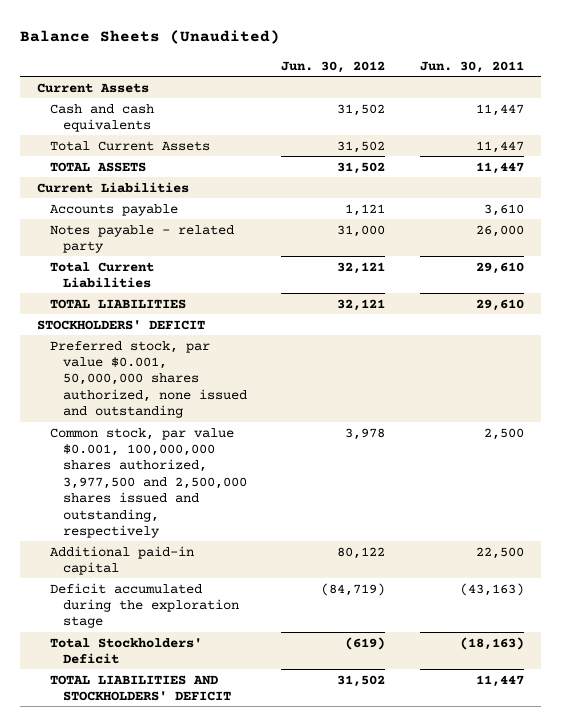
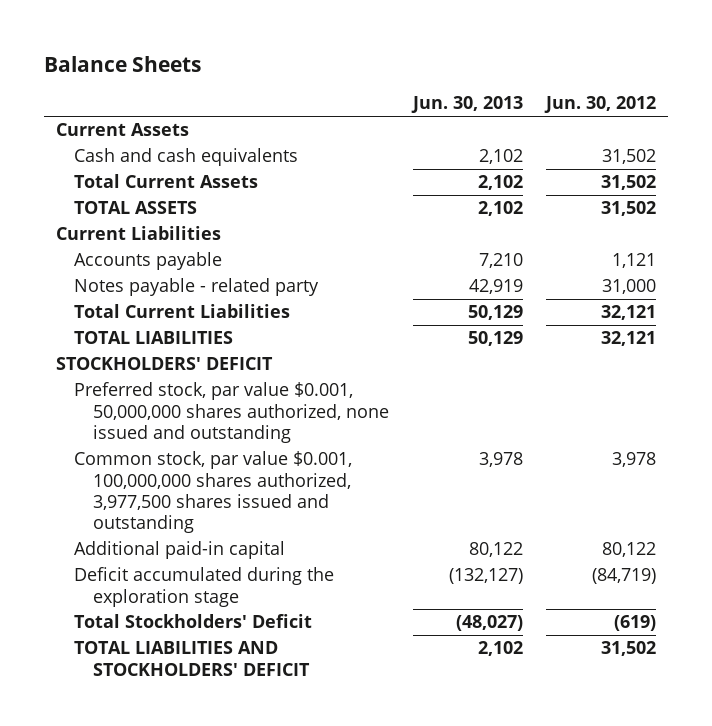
[19,30,280,45] Balance Sheets (Unaudited) -> [44,55,202,72] Balance Sheets
[419,60,524,73] Jun. 30, 2011 -> none
none -> [410,96,523,114] Jun. 30, 2013
[49,427,247,538] Common stock, par value $0.001, 100,000,000 shares authorized, 3,977,500 and 2,500,000 shares issued and outstanding, respectively -> [74,451,353,534] Common stock, par value $0.001, 100,000,000 shares authorized, 3,977,500 shares issued and outstanding

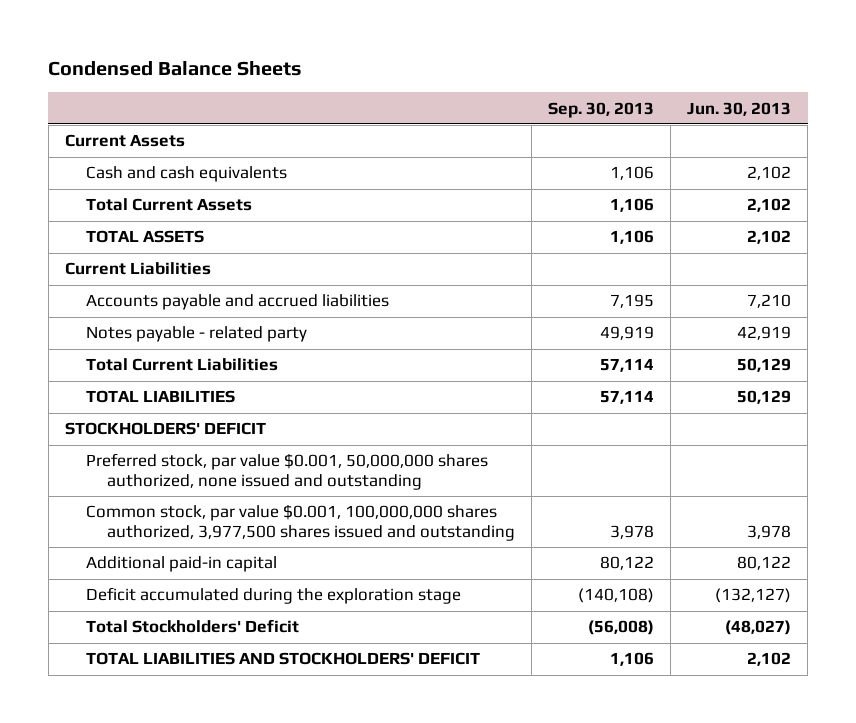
[44,55,202,72] Balance Sheets -> [48,61,303,77] Condensed Balance Sheets
[544,96,657,114] Jun. 30, 2012 -> none
none -> [548,101,655,118] Sep. 30, 2013
[74,252,223,271] Accounts payable -> [86,294,390,311] Accounts payable and accrued liabilities

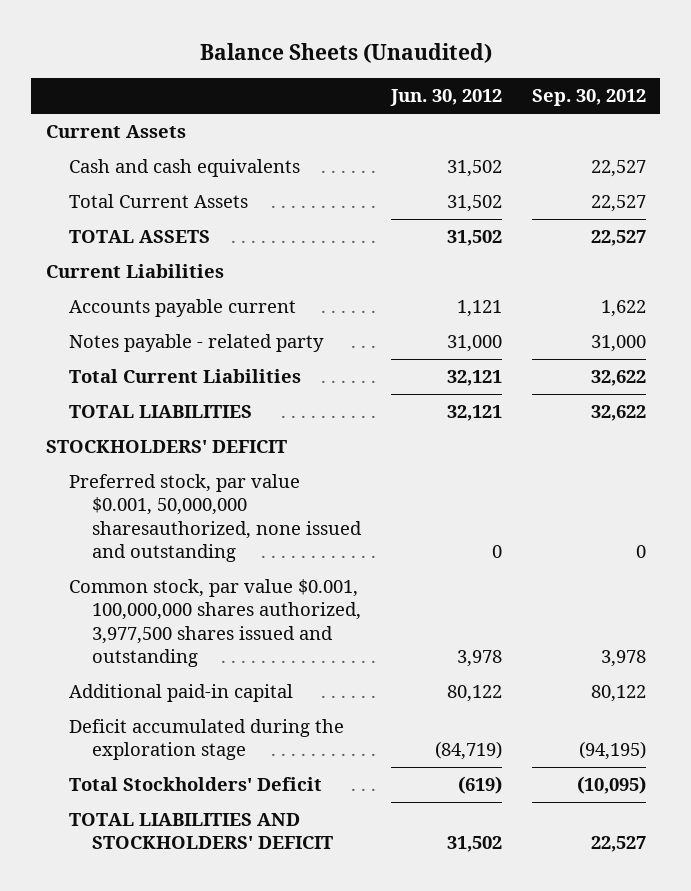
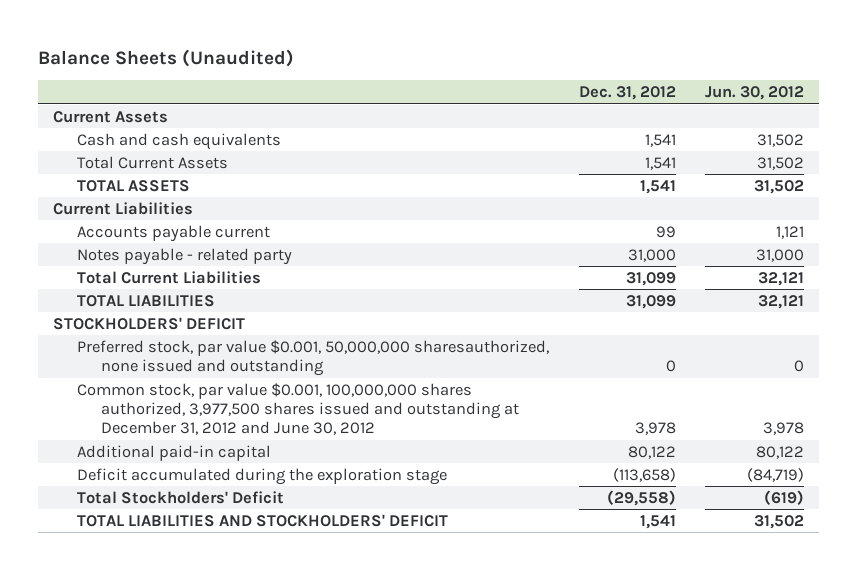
[531,89,646,107] Sep. 30, 2012 -> none
none -> [578,86,676,101] Dec. 31, 2012
[69,579,362,667] Common stock, par value $0.001, 100,000,000 shares authorized, 3,977,500 shares issued and outstanding -> [77,382,520,436] Common stock, par value $0.001, 100,000,000 shares authorized, 3,977,500 shares issued and outstanding at December 31, 2012 and June 30, 2012

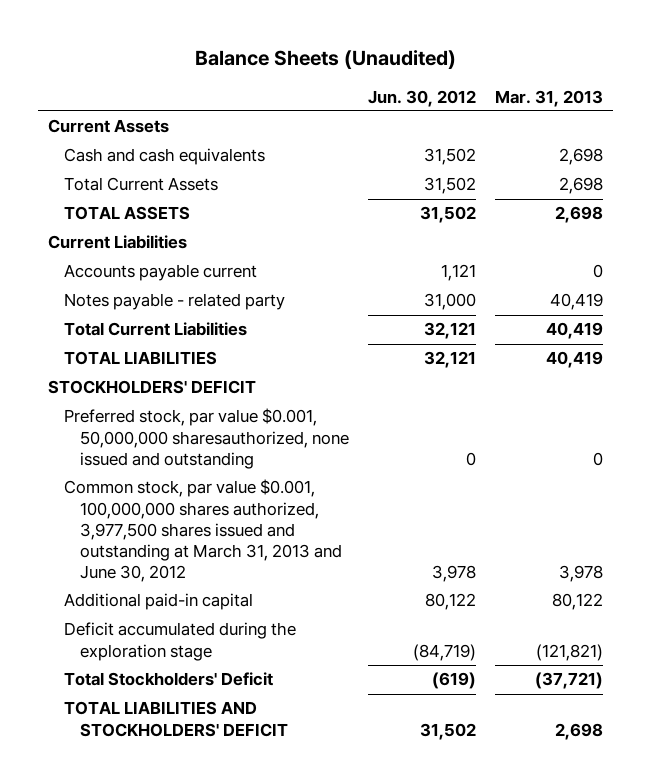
[578,86,676,101] Dec. 31, 2012 -> none
none -> [495,89,604,107] Mar. 31, 2013
[77,382,520,436] Common stock, par value $0.001, 100,000,000 shares authorized, 3,977,500 shares issued and outstanding at December 31, 2012 and June 30, 2012 -> [64,479,343,583] Common stock, par value $0.001, 100,000,000 shares authorized, 3,977,500 shares issued and outstanding at March 31, 2013 and June 30, 2012

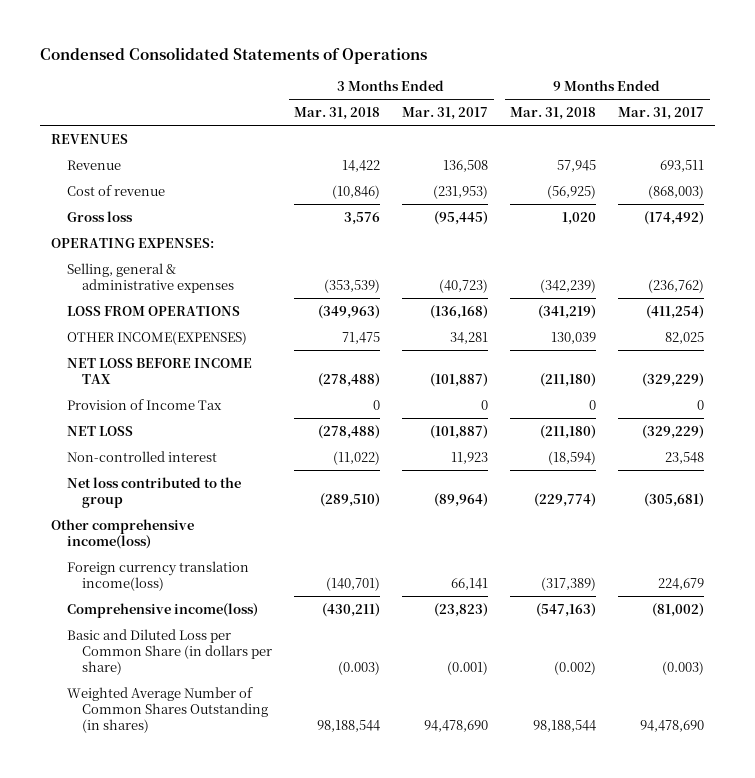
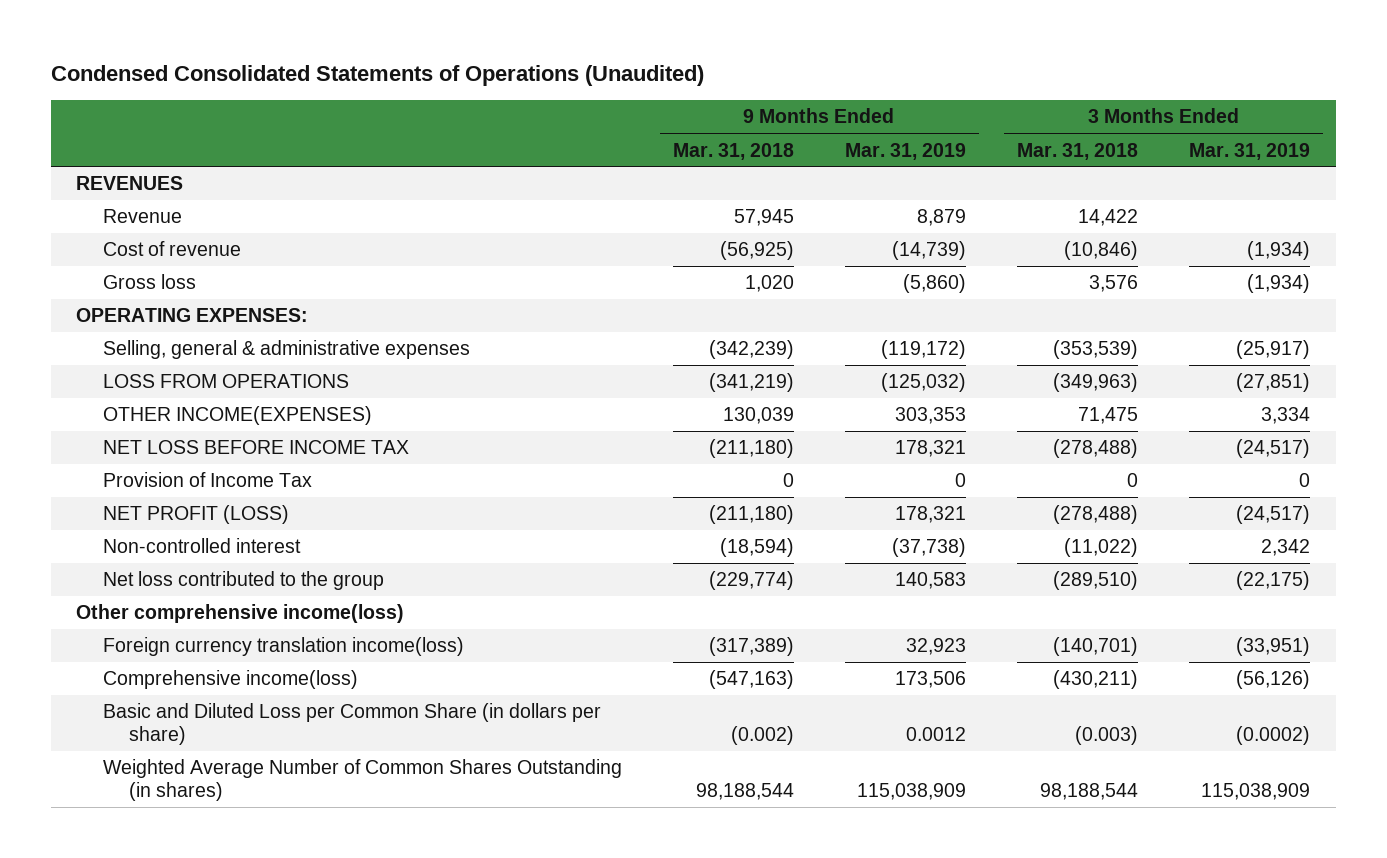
[39,47,427,65] Condensed Consolidated Statements of Operations -> [50,64,704,86] Condensed Consolidated Statements of Operations (Unaudited)
[402,107,489,121] Mar. 31, 2017 -> none
[618,107,705,121] Mar. 31, 2017 -> none
none -> [844,142,966,160] Mar. 31, 2019
none -> [1189,142,1311,160] Mar. 31, 2019
[66,425,133,436] NET LOSS -> [102,505,289,525] NET PROFIT (LOSS)

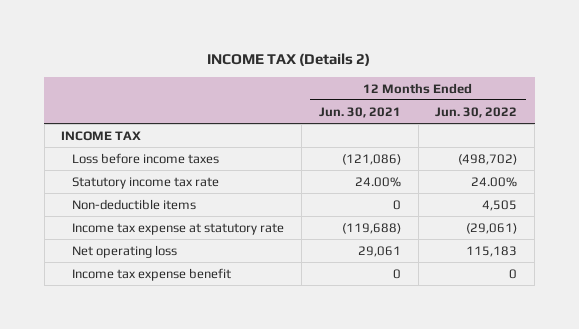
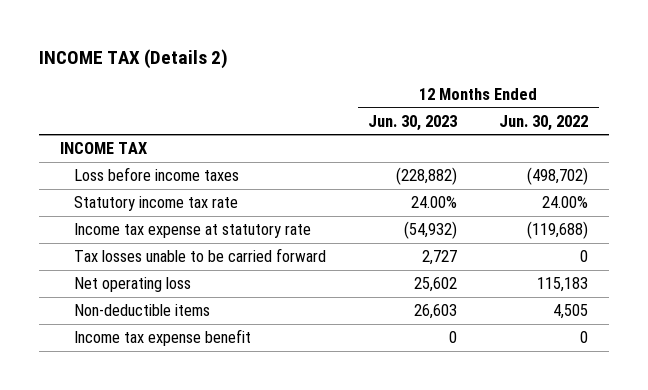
[318,106,401,118] Jun. 30, 2021 -> none
none -> [368,114,458,131] Jun. 30, 2023
[466,222,518,234] (29,061) -> [527,221,589,240] (119,688)
none -> [73,248,326,263] Tax losses unable to be carried forward
[72,198,197,210] Non-deductible items -> [73,304,210,317] Non-deductible items

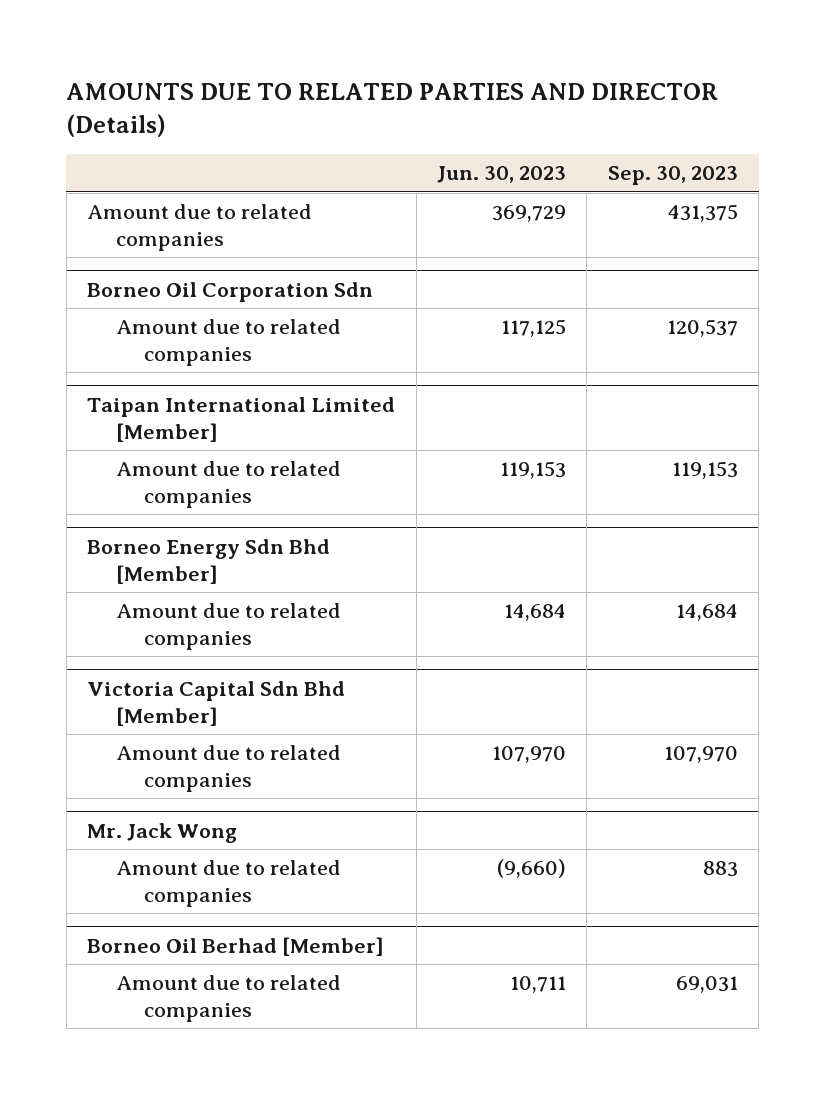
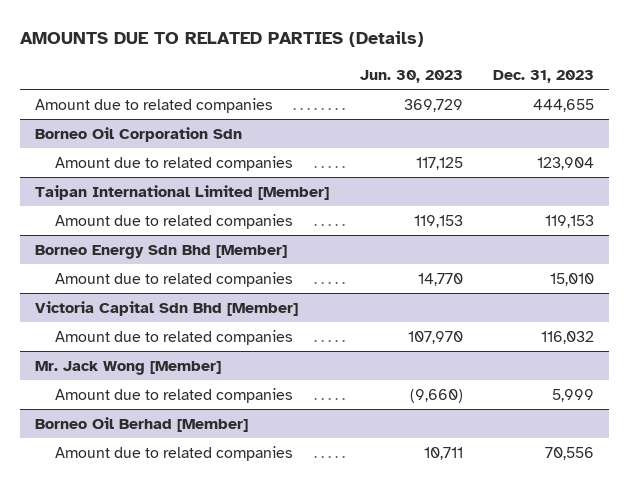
[66,82,719,137] AMOUNTS DUE TO RELATED PARTIES AND DIRECTOR (Details) -> [20,31,425,48] AMOUNTS DUE TO RELATED PARTIES (Details)
[607,166,738,186] Sep. 30, 2023 -> none
none -> [493,69,595,83] Dec. 31, 2023
[503,603,566,621] 14,684 -> [417,272,463,286] 14,770
[87,822,238,843] Mr. Jack Wong -> [35,360,222,375] Mr. Jack Wong [Member]

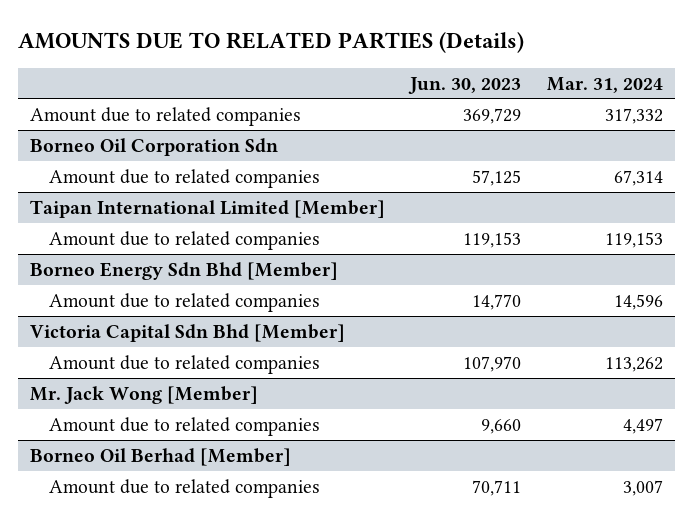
[493,69,595,83] Dec. 31, 2023 -> none
none -> [546,76,663,93] Mar. 31, 2024
[415,156,463,170] 117,125 -> [472,169,522,186] 57,125
[409,388,463,403] (9,660) -> [481,418,522,434] 9,660
[423,446,463,460] 10,711 -> [472,479,522,496] 70,711

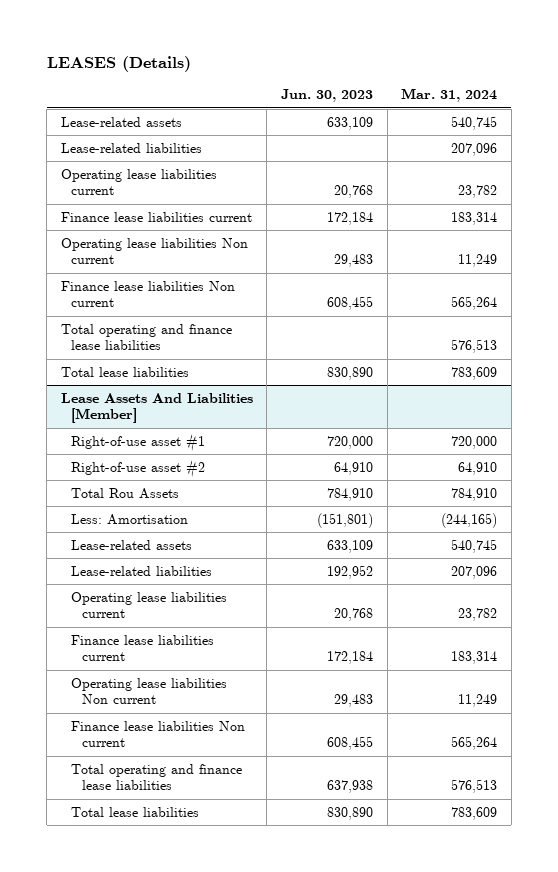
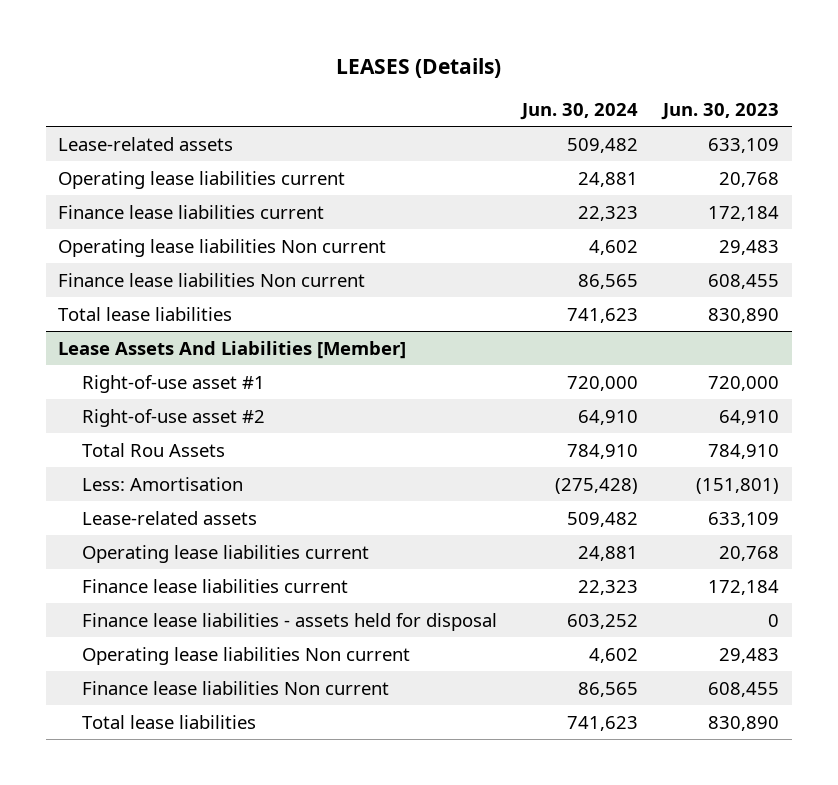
[401,88,498,103] Mar. 31, 2024 -> none
none -> [520,103,639,121] Jun. 30, 2024
[60,142,202,153] Lease-related liabilities -> none
[60,323,232,351] Total operating and finance lease liabilities -> none
[71,565,213,576] Lease-related liabilities -> none
none -> [81,612,497,631] Finance lease liabilities - assets held for disposal
[71,763,243,791] Total operating and finance lease liabilities -> none

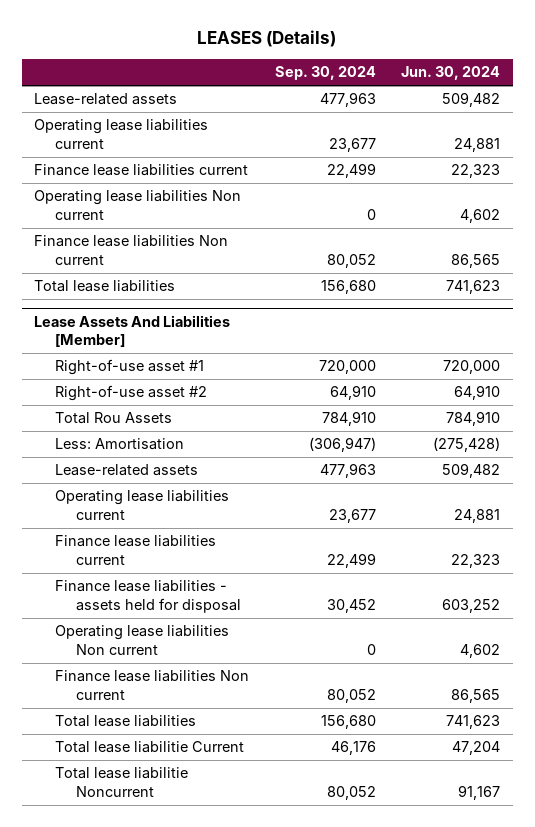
[661,103,780,121] Jun. 30, 2023 -> none
none -> [274,66,376,81] Sep. 30, 2024
none -> [55,741,245,754] Total lease liabilitie Current
none -> [55,767,189,798] Total lease liabilitie Noncurrent

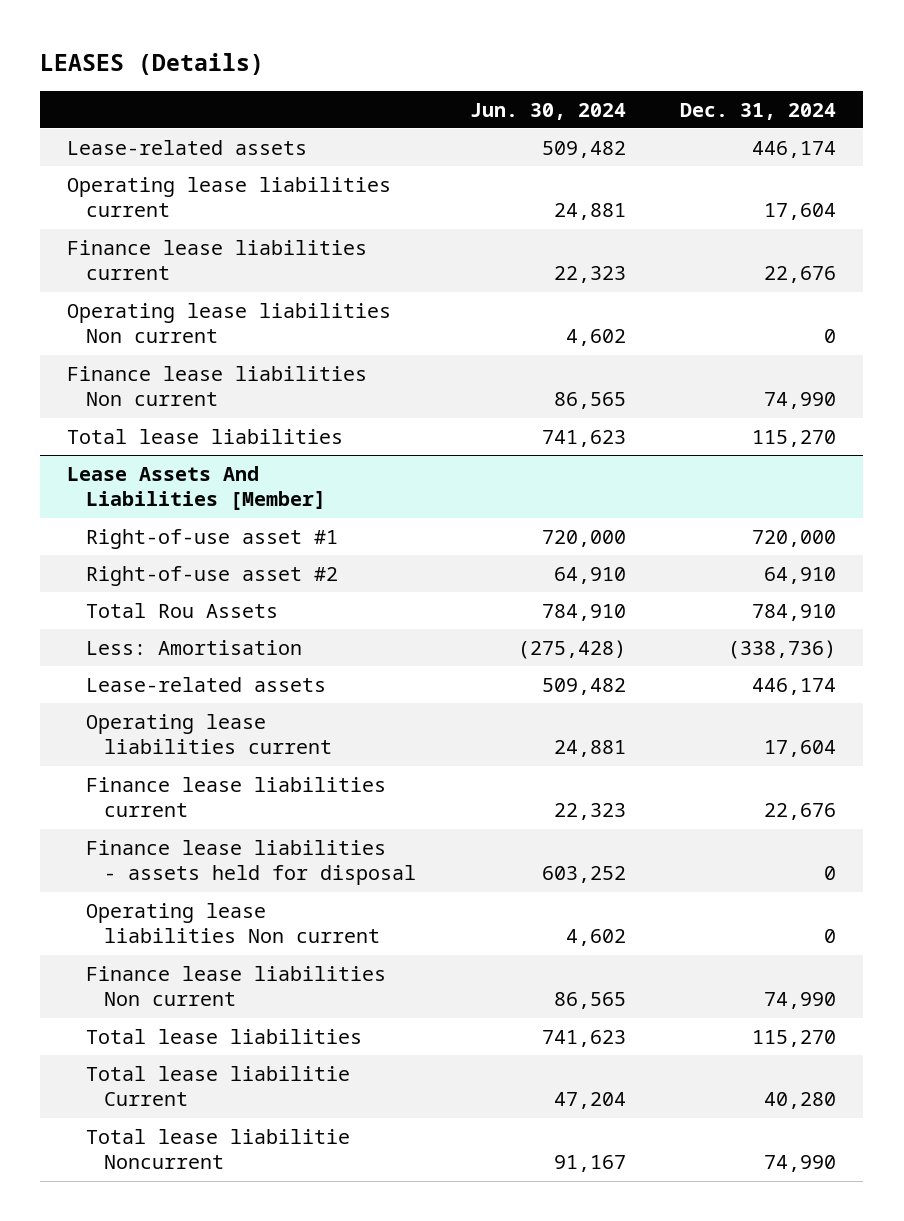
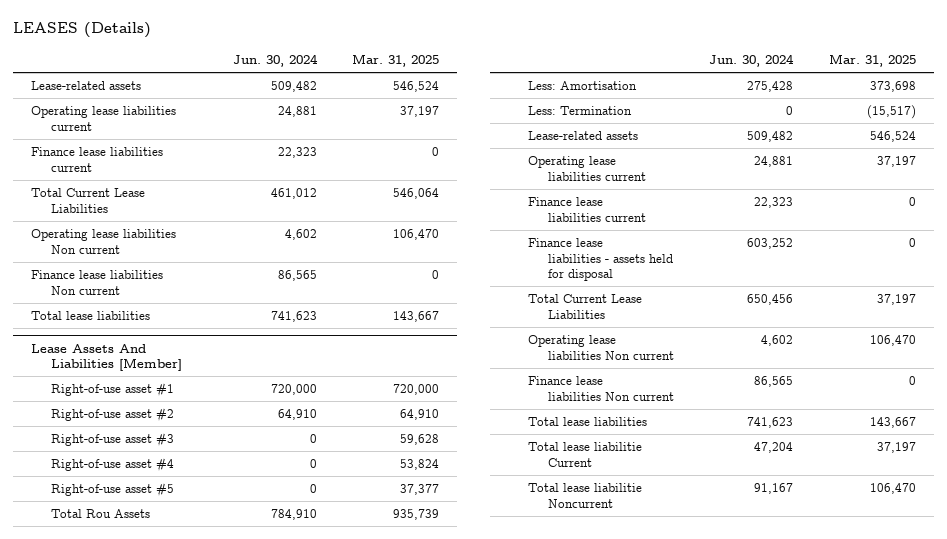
[680,102,837,120] Dec. 31, 2024 -> none
none -> [352,53,440,67] Mar. 31, 2025
none -> [30,188,145,213] Total Current Lease Liabilities
none -> [50,433,174,448] Right-of-use asset #3
none -> [50,458,174,473] Right-of-use asset #4
none -> [50,483,174,498] Right-of-use asset #5
[517,639,626,659] (275,428) -> [747,81,794,93] 275,428
none -> [527,106,632,116] Less: Termination
none -> [527,294,642,319] Total Current Lease Liabilities

